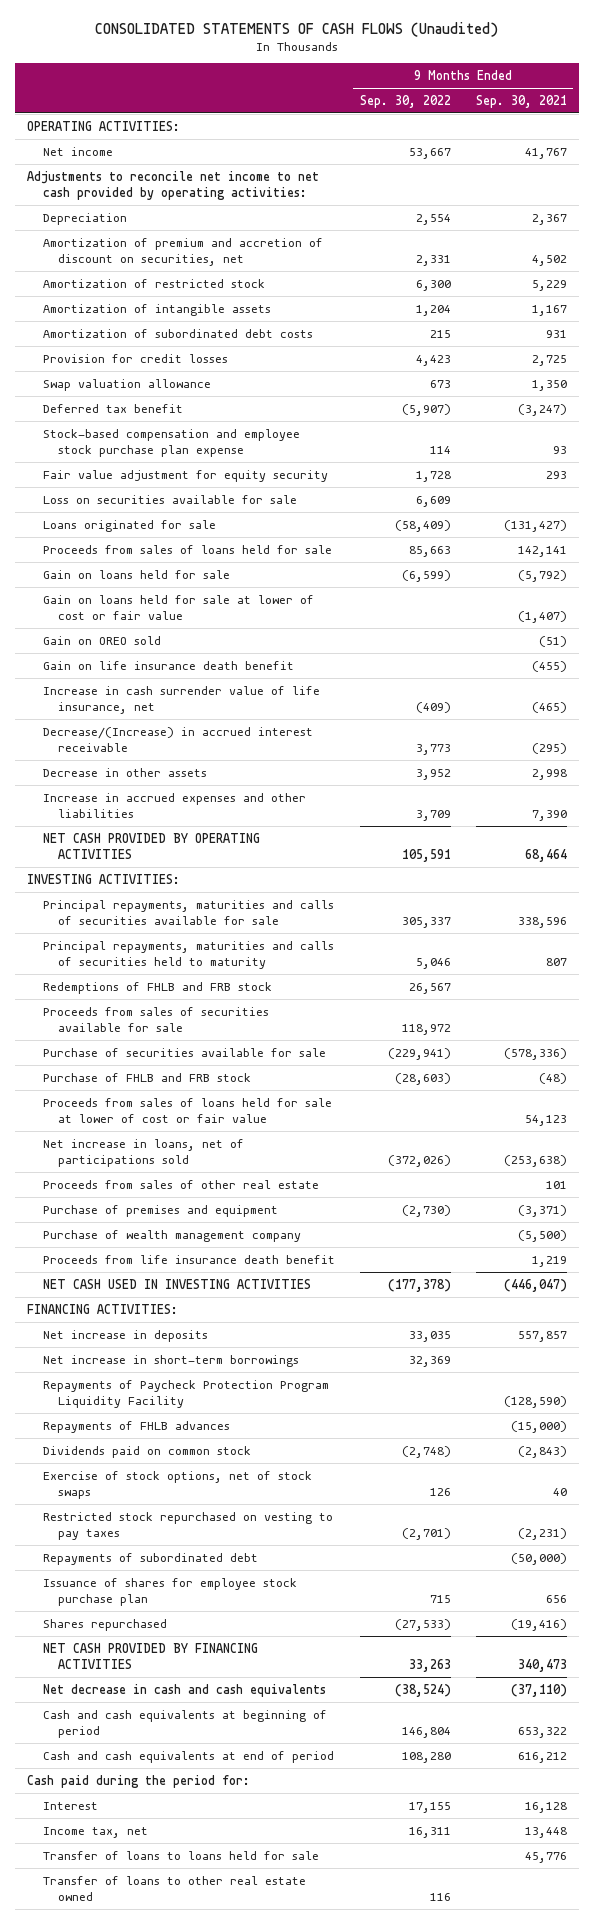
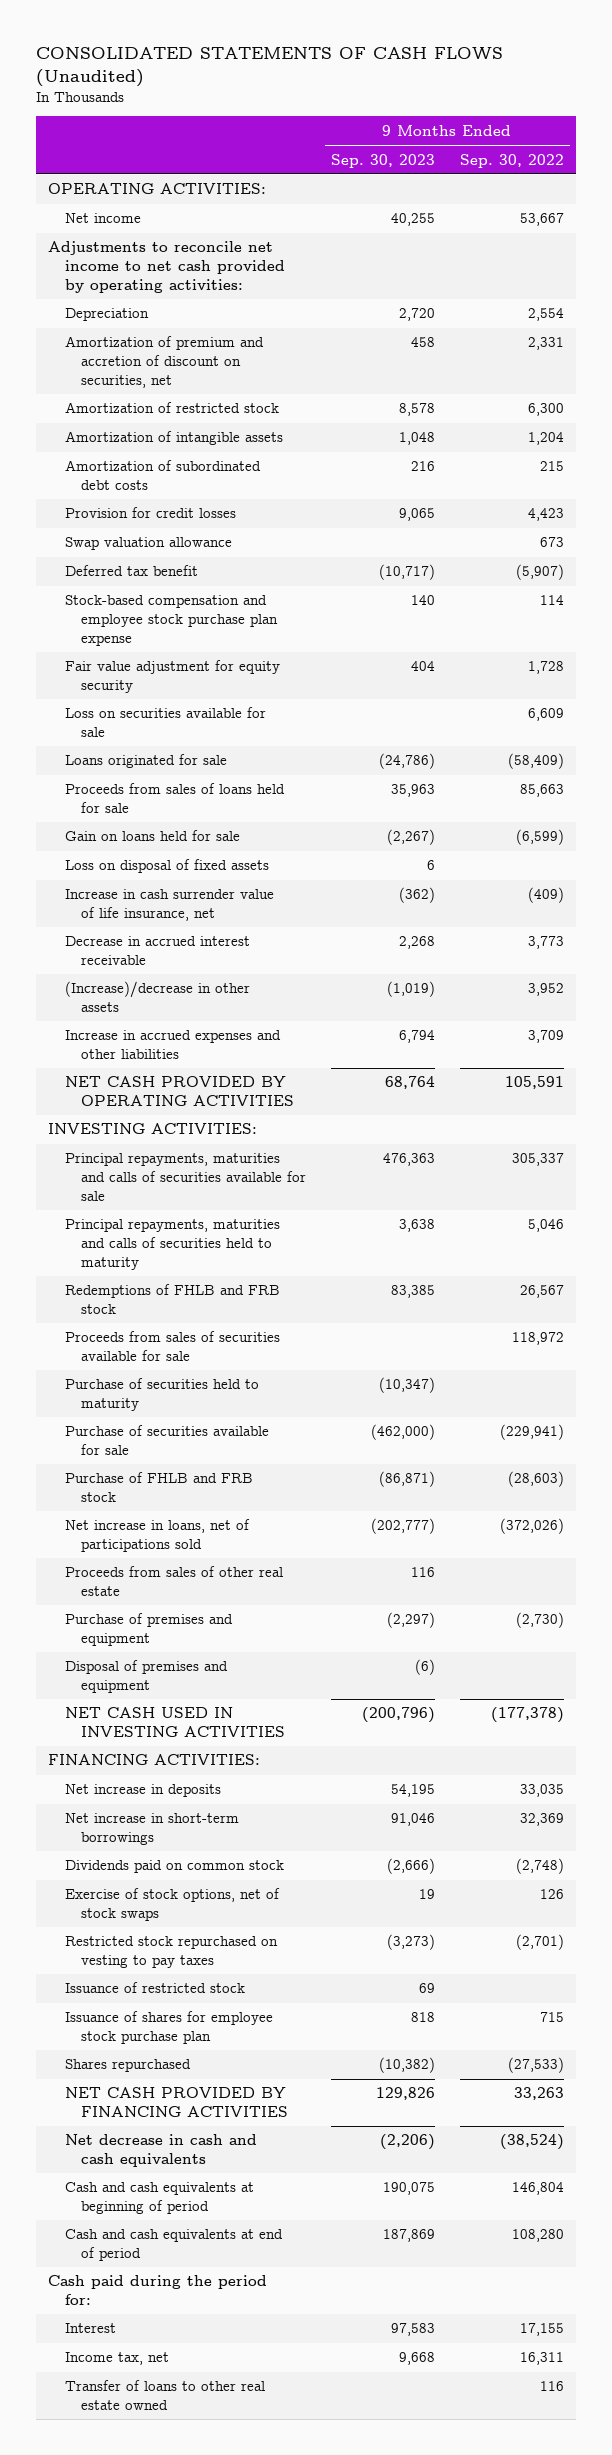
[475,94,567,108] Sep. 30, 2021 -> none
none -> [330,153,435,168] Sep. 30, 2023
[42,594,314,620] Gain on loans held for sale at lower of cost or fair value -> none
[42,635,161,645] Gain on OREO sold -> none
[42,660,294,670] Gain on life insurance death benefit -> none
none -> [64,859,269,874] Loss on disposal of fixed assets
[42,726,313,752] Decrease/(Increase) in accrued interest receivable -> [64,936,250,965] Decrease in accrued interest receivable
[42,767,207,777] Decrease in other assets -> [64,981,250,1012] (Increase)/decrease in other assets
none -> [64,1378,259,1411] Purchase of securities held to maturity
[42,1097,332,1123] Proceeds from sales of loans held for sale at lower of cost or fair value -> none
[42,1229,301,1242] Purchase of wealth management company -> none
[42,1254,335,1264] Proceeds from life insurance death benefit -> none
none -> [64,1660,228,1693] Disposal of premises and equipment
[42,1379,329,1408] Repayments of Paycheck Protection Program Liquidity Facility -> none
[42,1420,230,1433] Repayments of FHLB advances -> none
[42,1552,258,1565] Repayments of subordinated debt -> none
none -> [64,1982,245,1994] Issuance of restricted stock
[42,1850,319,1860] Transfer of loans to loans held for sale -> none

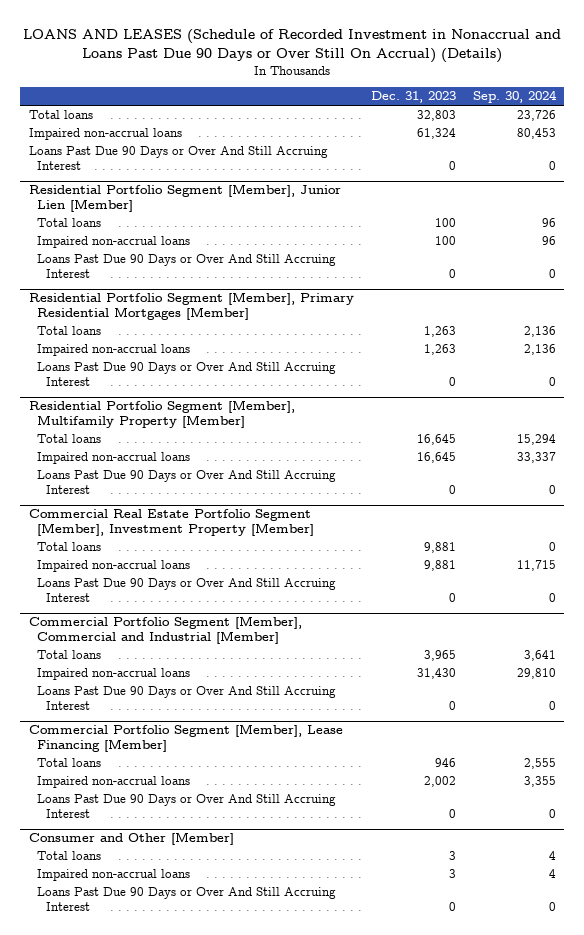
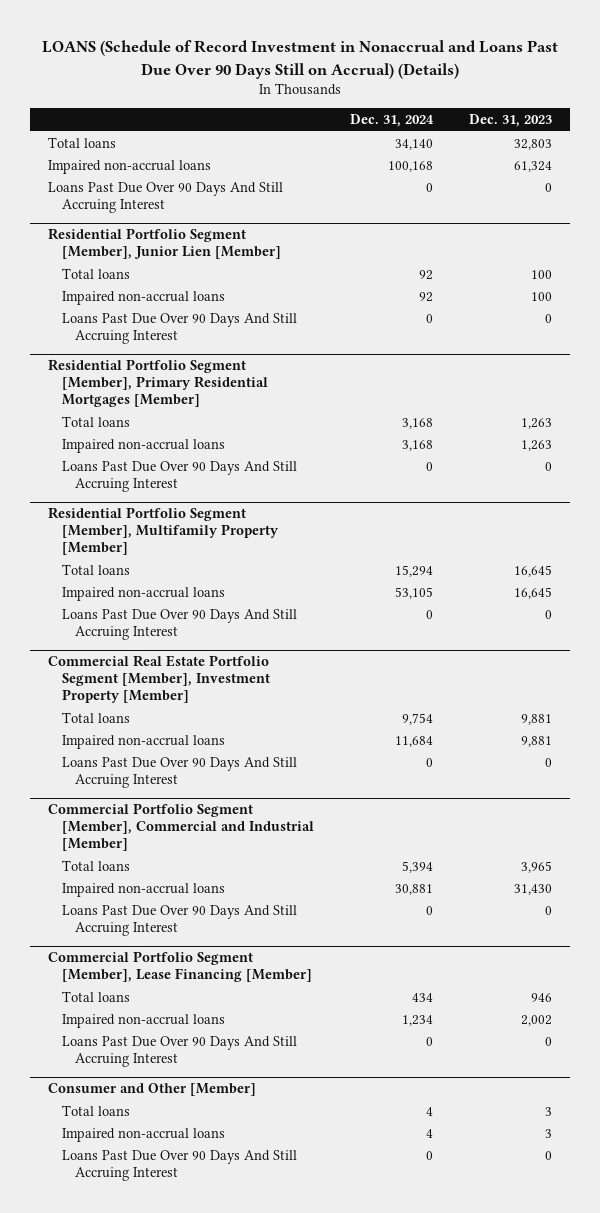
[23,29,562,64] LOANS AND LEASES (Schedule of Recorded Investment in Nonaccrual and Loans Past Due 90 Days or Over Still On Accrual) (Details) -> [41,40,558,79] LOANS (Schedule of Record Investment in Nonaccrual and Loans Past Due Over 90 Days Still on Accrual) (Details)
[472,90,557,104] Sep. 30, 2024 -> none
none -> [349,114,434,128] Dec. 31, 2024
[28,146,328,170] Loans Past Due 90 Days or Over And Still Accruing Interest -> [48,181,284,213] Loans Past Due Over 90 Days And Still Accruing Interest
[37,254,337,278] Loans Past Due 90 Days or Over And Still Accruing Interest -> [61,312,297,344] Loans Past Due Over 90 Days And Still Accruing Interest
[37,362,337,386] Loans Past Due 90 Days or Over And Still Accruing Interest -> [61,460,297,492] Loans Past Due Over 90 Days And Still Accruing Interest
[37,470,337,494] Loans Past Due 90 Days or Over And Still Accruing Interest -> [61,608,297,640] Loans Past Due Over 90 Days And Still Accruing Interest
[37,578,337,602] Loans Past Due 90 Days or Over And Still Accruing Interest -> [61,756,297,788] Loans Past Due Over 90 Days And Still Accruing Interest
[37,686,337,710] Loans Past Due 90 Days or Over And Still Accruing Interest -> [61,904,297,936] Loans Past Due Over 90 Days And Still Accruing Interest
[37,794,337,818] Loans Past Due 90 Days or Over And Still Accruing Interest -> [61,1035,297,1067] Loans Past Due Over 90 Days And Still Accruing Interest
[37,887,337,911] Loans Past Due 90 Days or Over And Still Accruing Interest -> [61,1149,297,1181] Loans Past Due Over 90 Days And Still Accruing Interest

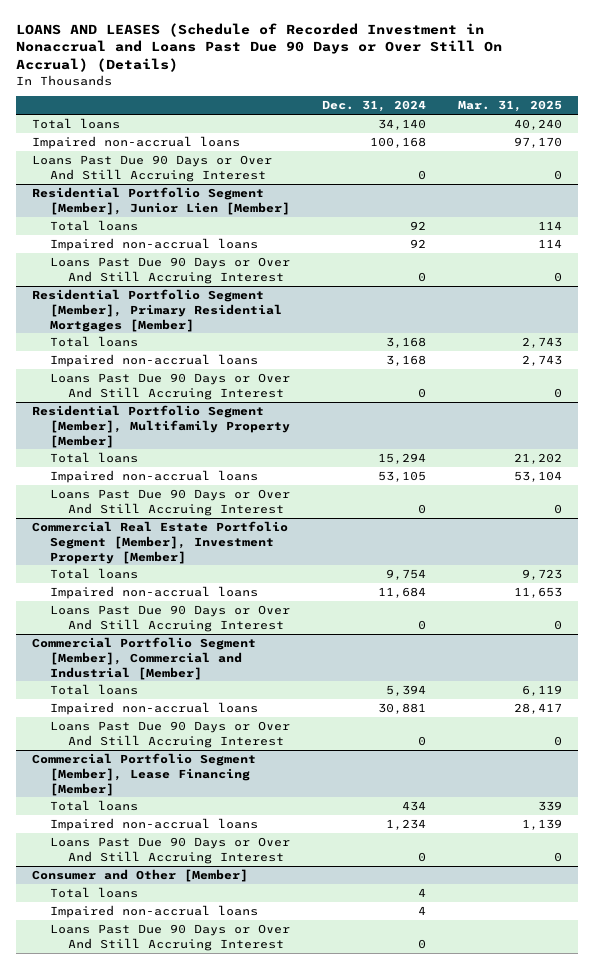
[41,40,558,79] LOANS (Schedule of Record Investment in Nonaccrual and Loans Past Due Over 90 Days Still on Accrual) (Details) -> [15,22,502,73] LOANS AND LEASES (Schedule of Recorded Investment in Nonaccrual and Loans Past Due 90 Days or Over Still On Accrual) (Details)
[468,114,552,128] Dec. 31, 2023 -> none
none -> [457,100,562,113] Mar. 31, 2025
[48,181,284,213] Loans Past Due Over 90 Days And Still Accruing Interest -> [31,154,272,182] Loans Past Due 90 Days or Over And Still Accruing Interest
[61,312,297,344] Loans Past Due Over 90 Days And Still Accruing Interest -> [49,256,290,284] Loans Past Due 90 Days or Over And Still Accruing Interest
[61,460,297,492] Loans Past Due Over 90 Days And Still Accruing Interest -> [49,372,290,400] Loans Past Due 90 Days or Over And Still Accruing Interest
[61,608,297,640] Loans Past Due Over 90 Days And Still Accruing Interest -> [49,488,290,516] Loans Past Due 90 Days or Over And Still Accruing Interest
[61,756,297,788] Loans Past Due Over 90 Days And Still Accruing Interest -> [49,604,290,632] Loans Past Due 90 Days or Over And Still Accruing Interest
[61,904,297,936] Loans Past Due Over 90 Days And Still Accruing Interest -> [49,720,290,748] Loans Past Due 90 Days or Over And Still Accruing Interest
[61,1035,297,1067] Loans Past Due Over 90 Days And Still Accruing Interest -> [49,836,290,864] Loans Past Due 90 Days or Over And Still Accruing Interest
[61,1149,297,1181] Loans Past Due Over 90 Days And Still Accruing Interest -> [49,923,290,951] Loans Past Due 90 Days or Over And Still Accruing Interest

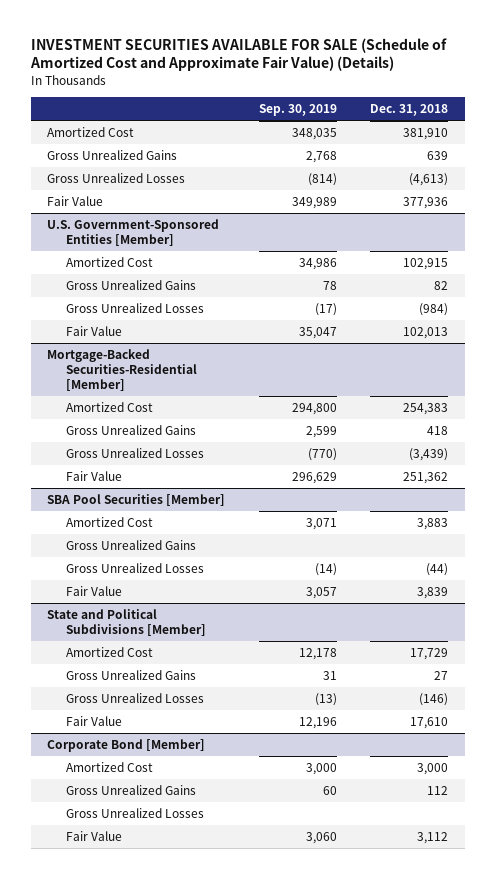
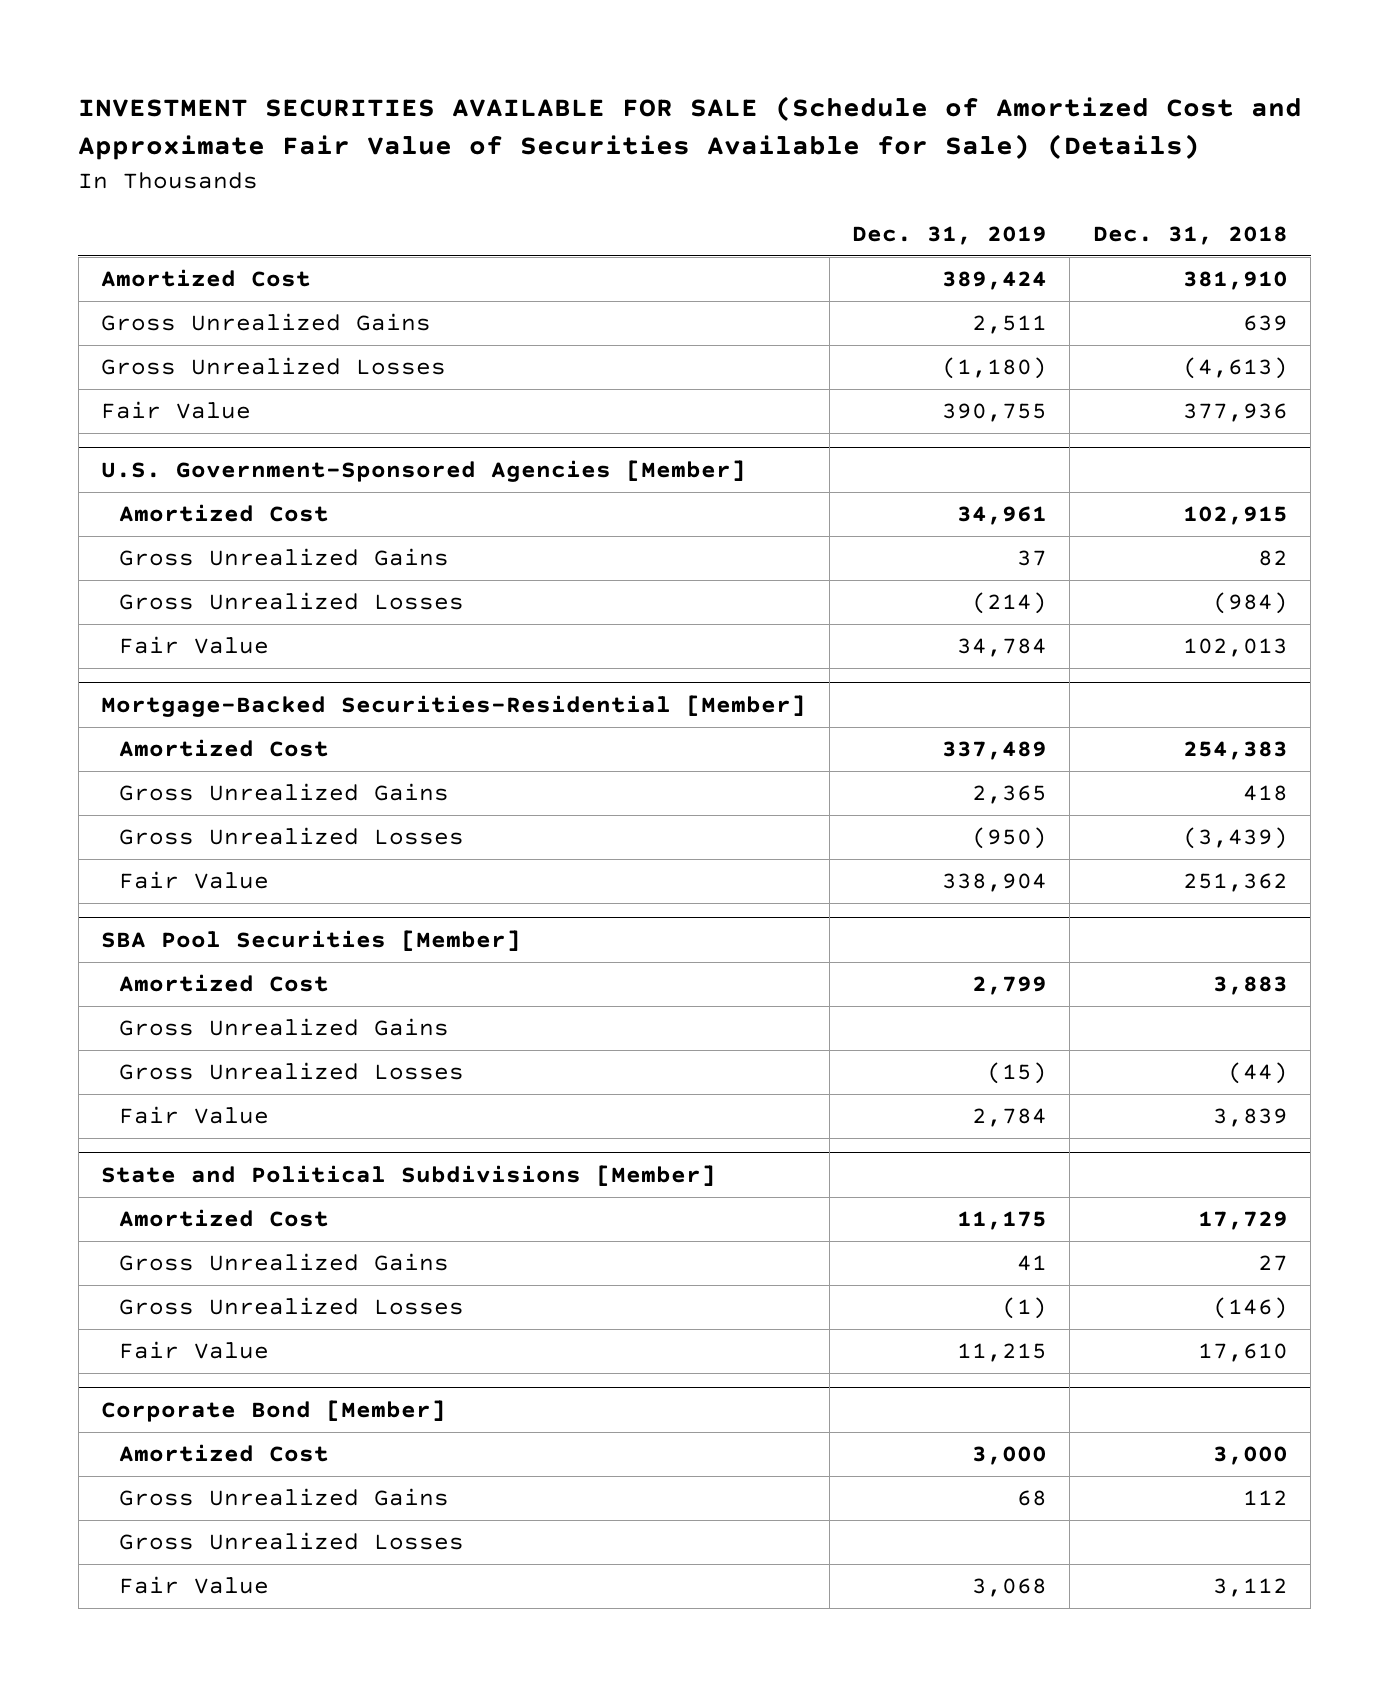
[29,37,447,72] INVESTMENT SECURITIES AVAILABLE FOR SALE (Schedule of Amortized Cost and Approximate Fair Value) (Details) -> [78,96,1303,161] INVESTMENT SECURITIES AVAILABLE FOR SALE (Schedule of Amortized Cost and Approximate Fair Value of Securities Available for Sale) (Details)
[258,103,337,116] Sep. 30, 2019 -> none
none -> [852,226,1048,246] Dec. 31, 2019
[47,218,220,246] U.S. Government-Sponsored Entities [Member] -> [101,459,747,482] U.S. Government-Sponsored Agencies [Member]

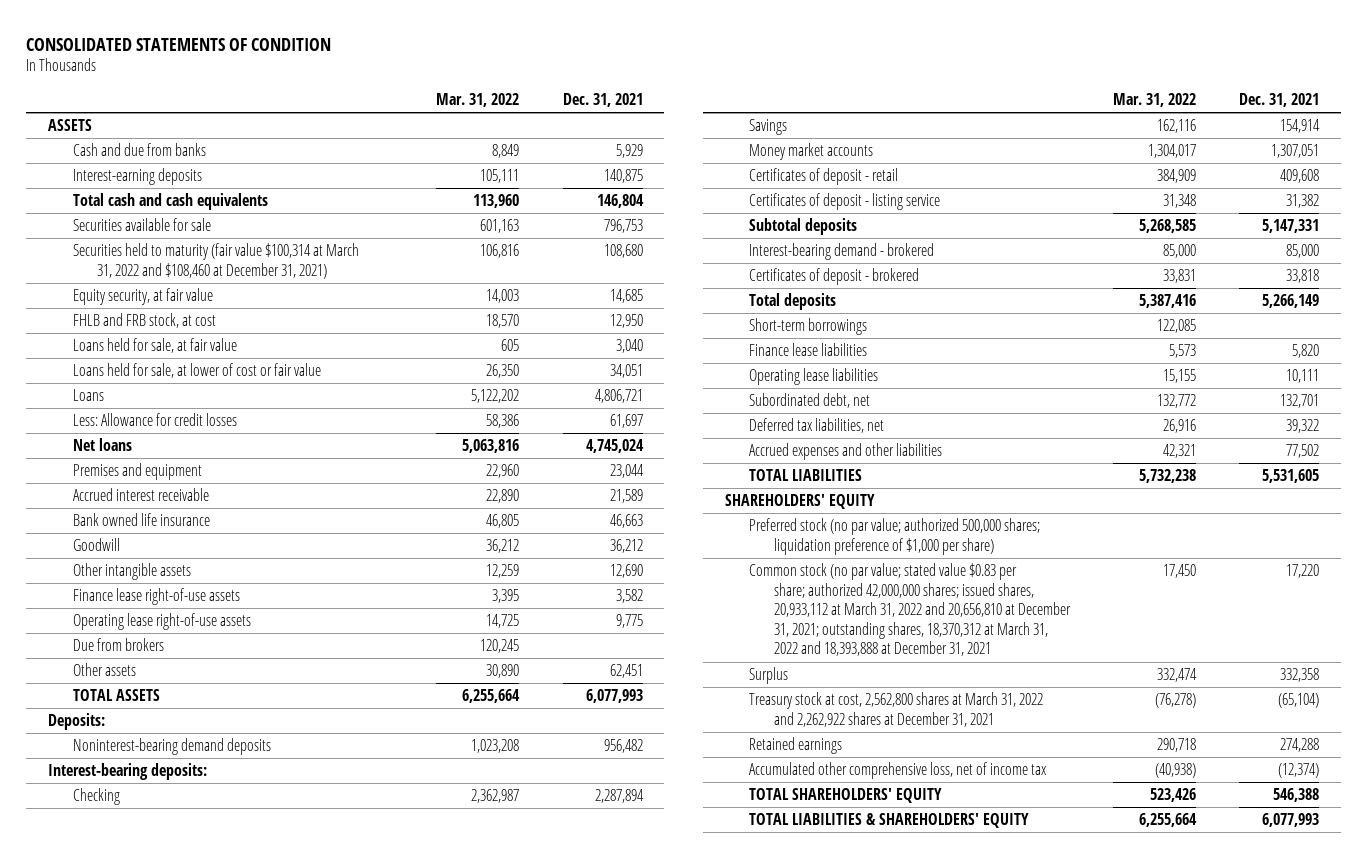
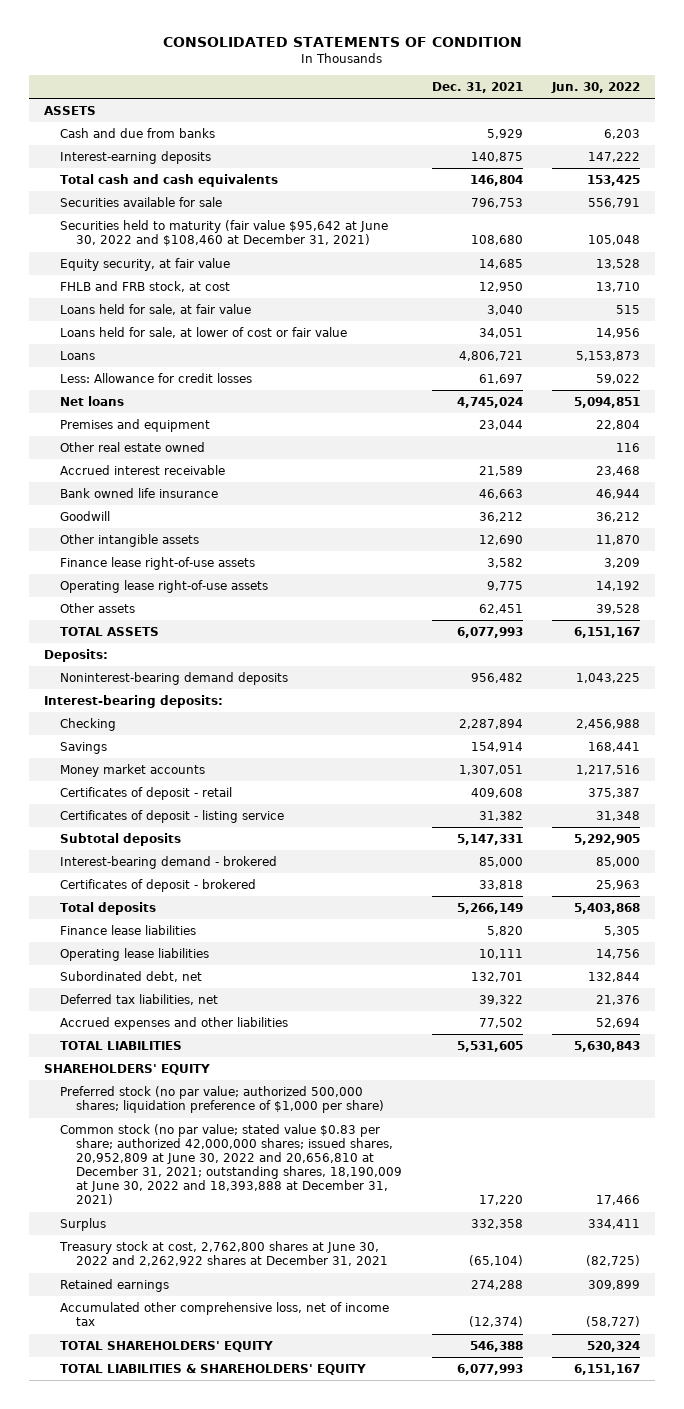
[436,93,520,108] Mar. 31, 2022 -> none
none -> [551,81,641,93] Jun. 30, 2022
[72,243,359,279] Securities held to maturity (fair value $100,314 at March 31, 2022 and $108,460 at December 31, 2021) -> [59,219,388,247] Securities held to maturity (fair value $95,642 at June 30, 2022 and $108,460 at December 31, 2021)
none -> [59,441,205,452] Other real estate owned
[72,638,164,652] Due from brokers -> none
[749,318,868,336] Short-term borrowings -> none
[749,563,1071,657] Common stock (no par value; stated value $0.83 per share; authorized 42,000,000 shares; issued shares, 20,933,112 at March 31, 2022 and 20,656,810 at December 31, 2021; outstanding shares, 18,370,312 at March 31, 2022 and 18,393,888 at December 31, 2021 -> [59,1123,403,1206] Common stock (no par value; stated value $0.83 per share; authorized 42,000,000 shares; issued shares, 20,952,809 at June 30, 2022 and 20,656,810 at December 31, 2021; outstanding shares, 18,190,009 at June 30, 2022 and 18,393,888 at December 31, 2021)
[749,692,1044,727] Treasury stock at cost, 2,562,800 shares at March 31, 2022 and 2,262,922 shares at December 31, 2021 -> [58,1240,389,1267] Treasury stock at cost, 2,762,800 shares at June 30, 2022 and 2,262,922 shares at December 31, 2021

